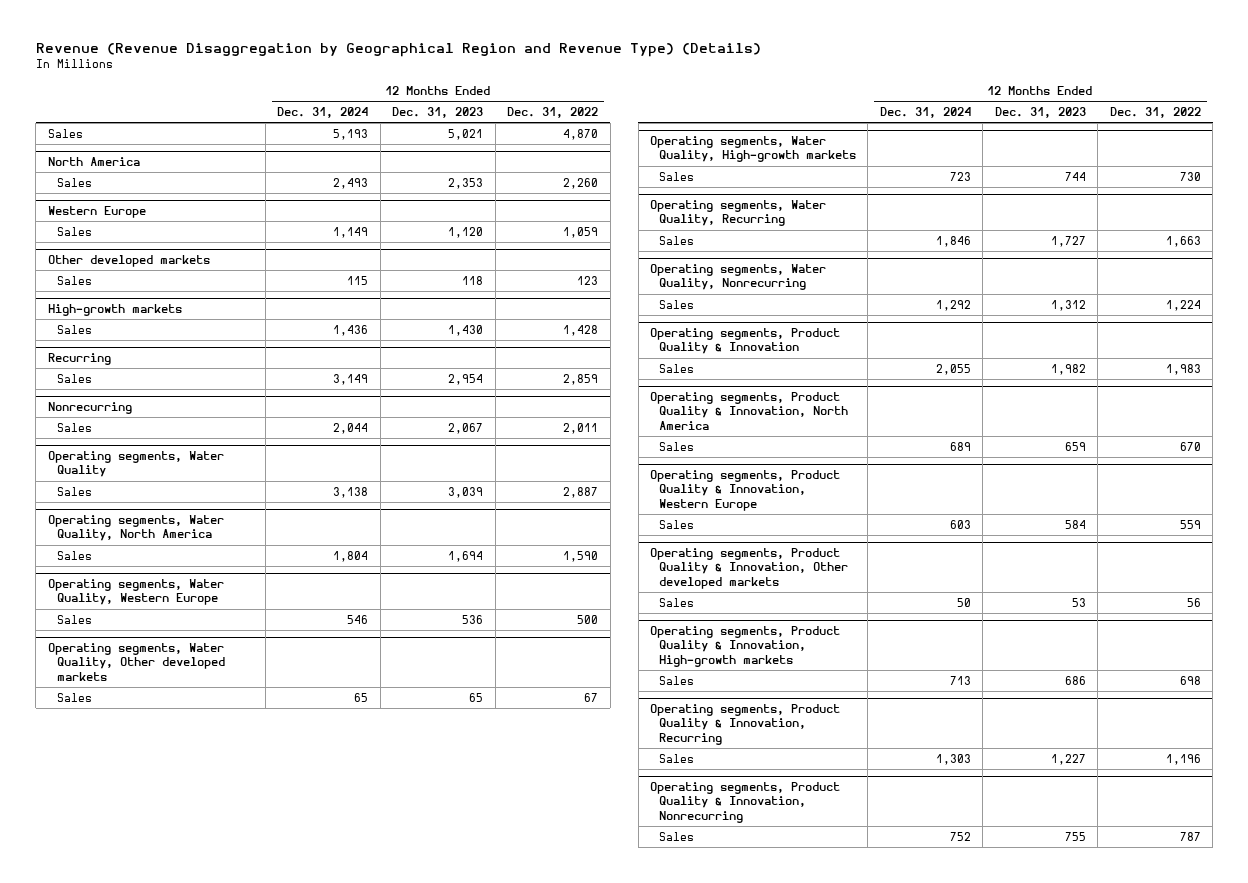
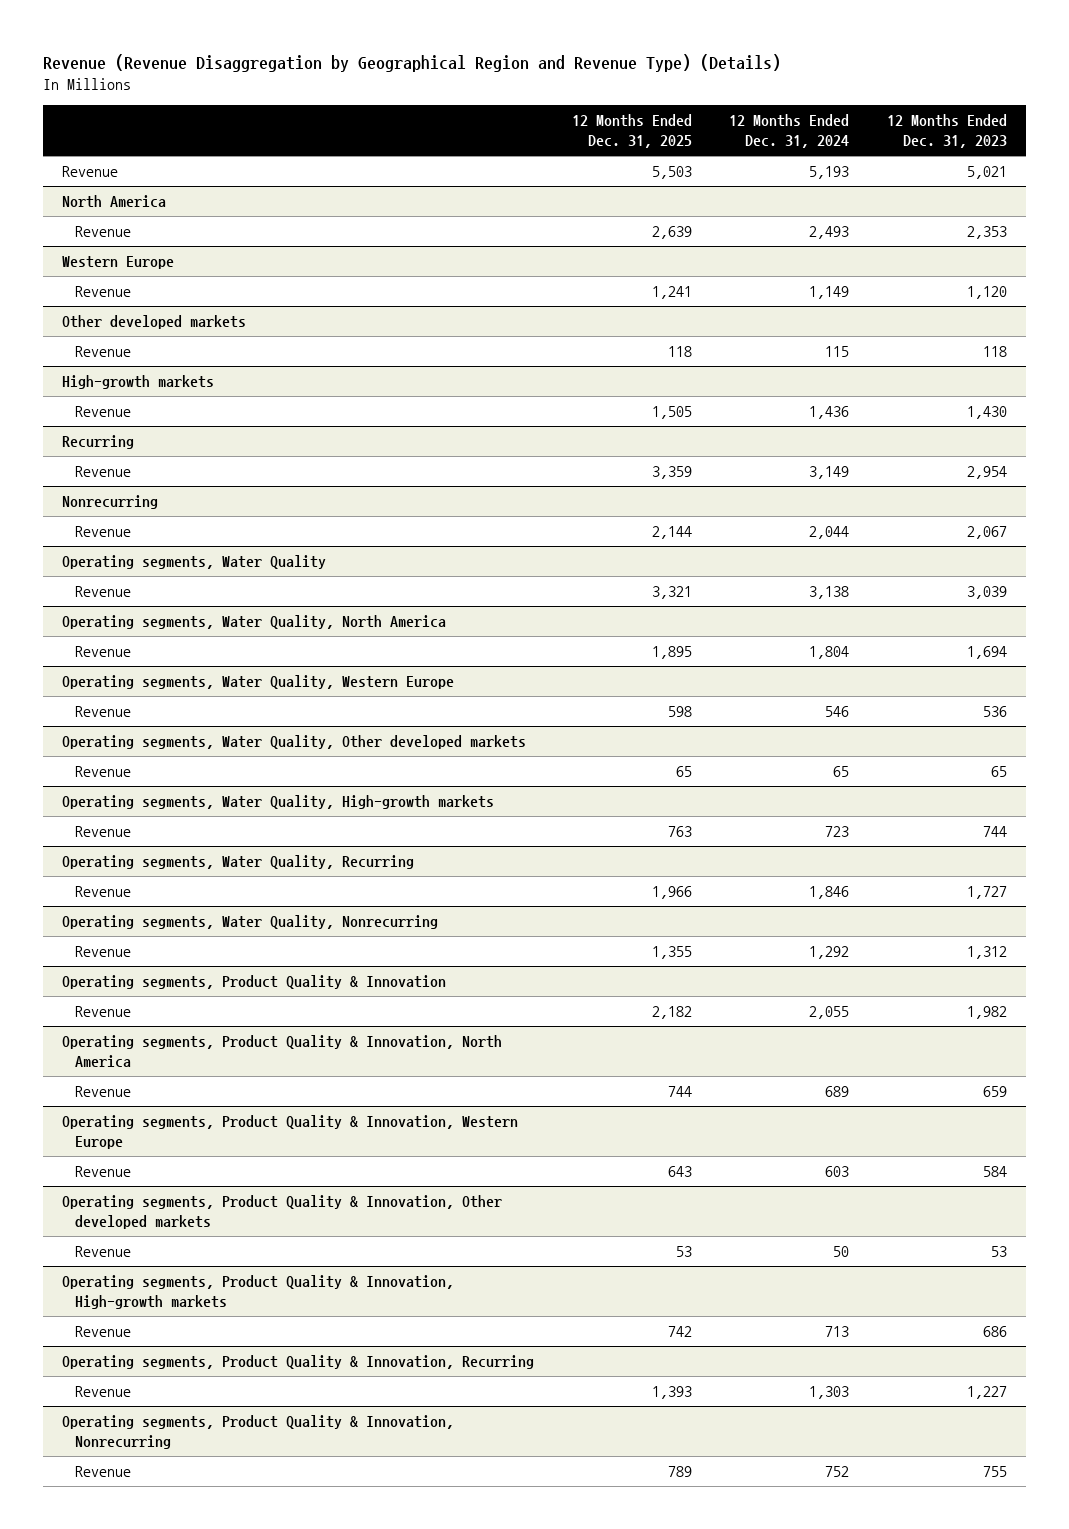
[507,106,599,118] Dec. 31, 2022 -> none
none -> [571,113,692,149] 12 Months Ended Dec. 31, 2025
[47,128,83,138] Sales -> [62,165,119,177] Revenue
[56,177,92,187] Sales -> [75,225,132,237] Revenue
[56,226,92,236] Sales -> [75,285,132,297] Revenue
[56,275,92,285] Sales -> [75,345,132,357] Revenue
[56,324,92,334] Sales -> [75,405,132,417] Revenue
[56,373,92,383] Sales -> [75,465,132,477] Revenue
[56,422,92,432] Sales -> [75,525,132,537] Revenue
[56,486,92,496] Sales -> [75,585,132,597] Revenue
[56,550,92,560] Sales -> [75,645,132,657] Revenue
[56,614,92,624] Sales -> [75,705,132,717] Revenue
[56,692,92,702] Sales -> [75,765,132,777] Revenue
[659,171,695,181] Sales -> [75,825,132,837] Revenue
[659,235,695,245] Sales -> [75,885,132,897] Revenue
[659,299,695,309] Sales -> [75,945,132,957] Revenue
[659,363,695,373] Sales -> [75,1005,132,1017] Revenue
[659,441,695,451] Sales -> [75,1085,132,1097] Revenue
[659,519,695,529] Sales -> [75,1165,132,1177] Revenue
[659,597,695,607] Sales -> [75,1245,132,1257] Revenue
[659,675,695,685] Sales -> [75,1325,132,1337] Revenue
[659,753,695,763] Sales -> [75,1385,132,1397] Revenue
[659,831,695,841] Sales -> [75,1465,132,1477] Revenue

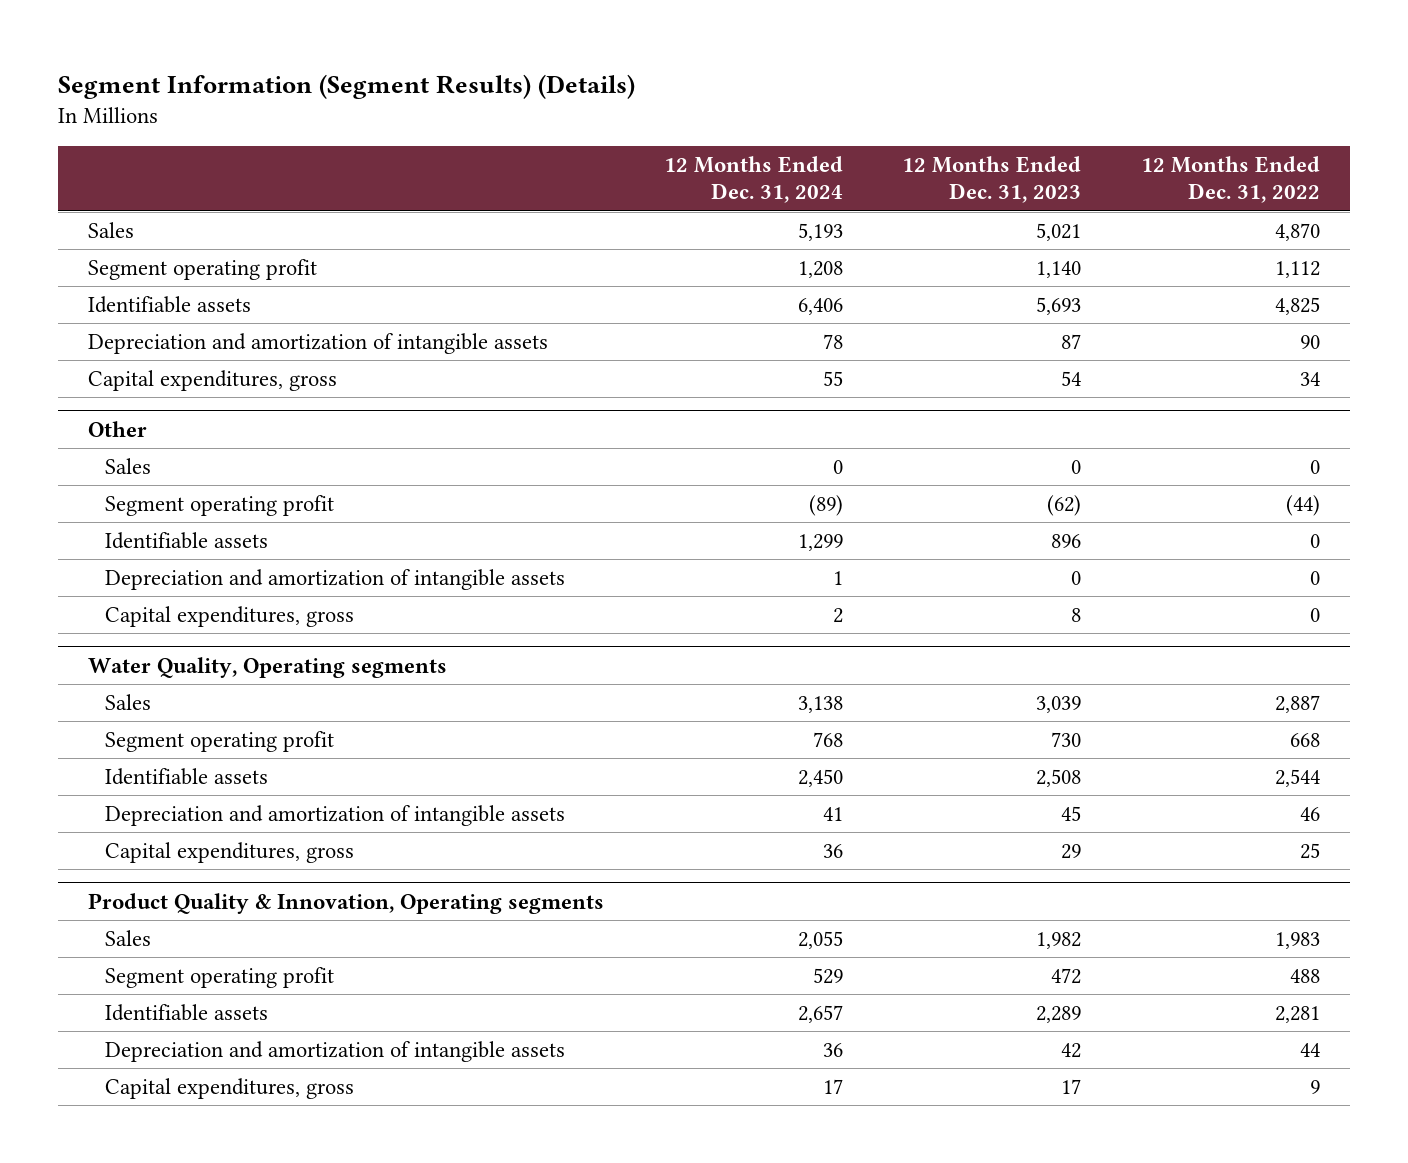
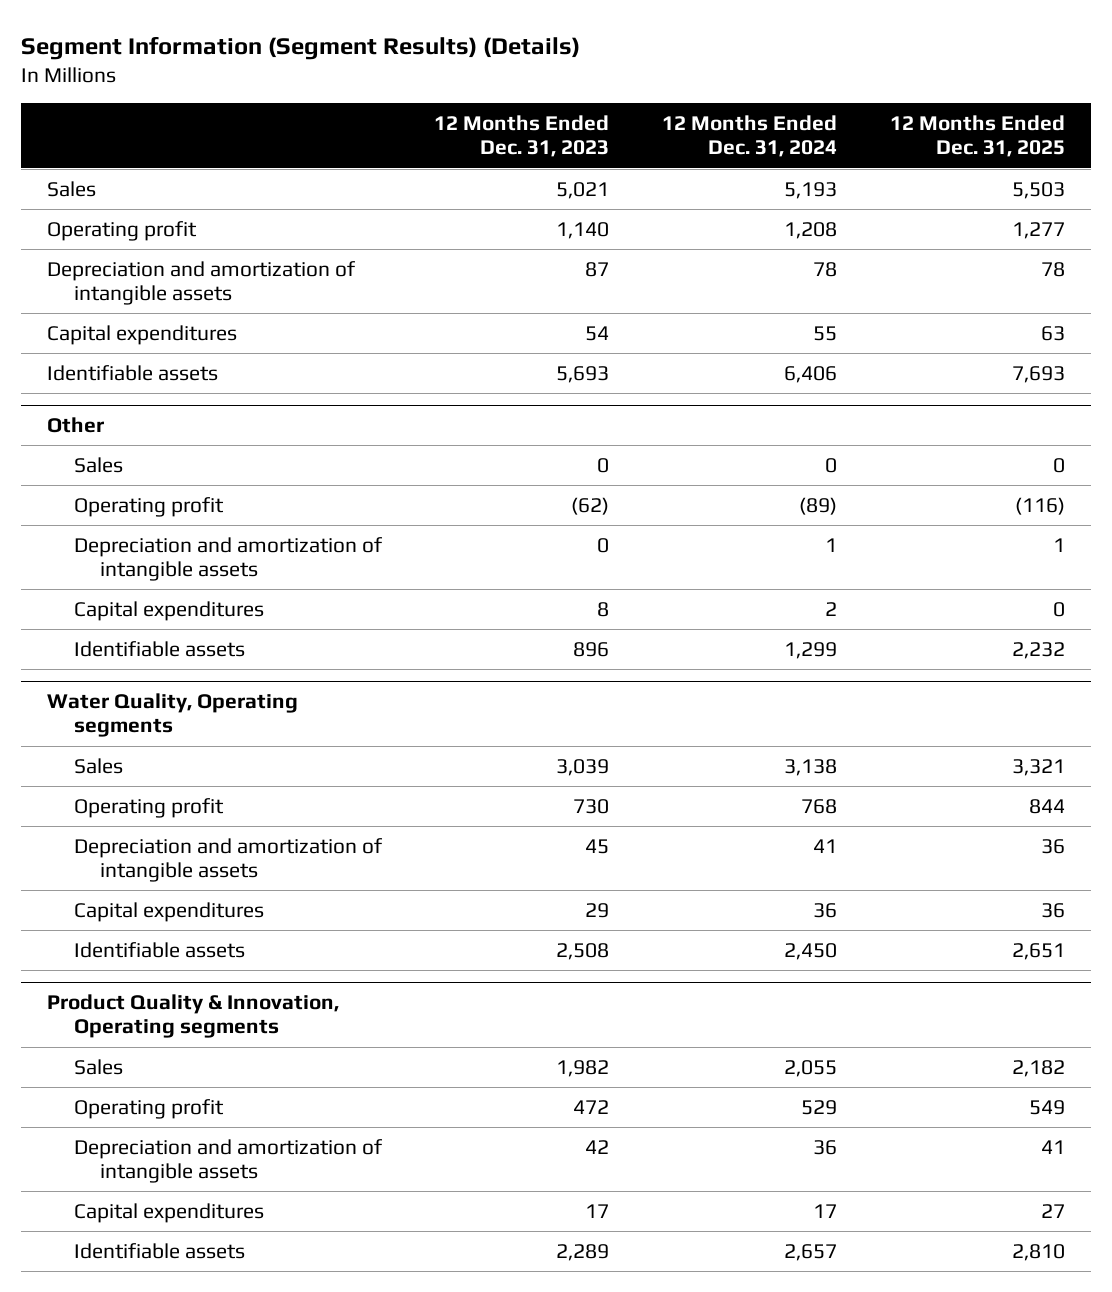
[1141,155,1321,204] 12 Months Ended Dec. 31, 2022 -> none
none -> [890,115,1066,158] 12 Months Ended Dec. 31, 2025
[87,258,317,280] Segment operating profit -> [47,220,198,241] Operating profit
[87,369,337,391] Capital expenditures, gross -> [47,324,238,345] Capital expenditures
[87,295,251,313] Identifiable assets -> [47,364,219,381] Identifiable assets
[104,494,334,516] Segment operating profit -> [73,496,224,517] Operating profit
[104,605,354,627] Capital expenditures, gross -> [73,600,264,621] Capital expenditures
[104,531,268,549] Identifiable assets -> [73,640,245,657] Identifiable assets
[104,730,334,752] Segment operating profit -> [73,797,224,818] Operating profit
[104,841,354,863] Capital expenditures, gross -> [73,901,264,922] Capital expenditures
[104,767,268,785] Identifiable assets -> [73,941,245,958] Identifiable assets
[104,966,334,988] Segment operating profit -> [73,1098,224,1119] Operating profit
[104,1077,354,1099] Capital expenditures, gross -> [73,1202,264,1223] Capital expenditures
[104,1003,268,1021] Identifiable assets -> [73,1242,245,1259] Identifiable assets

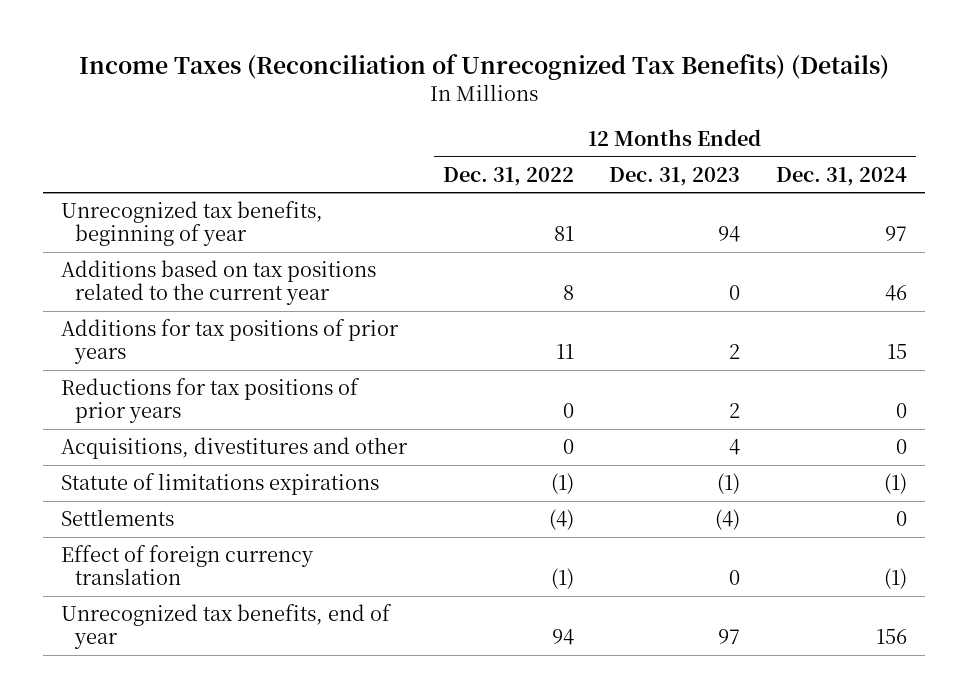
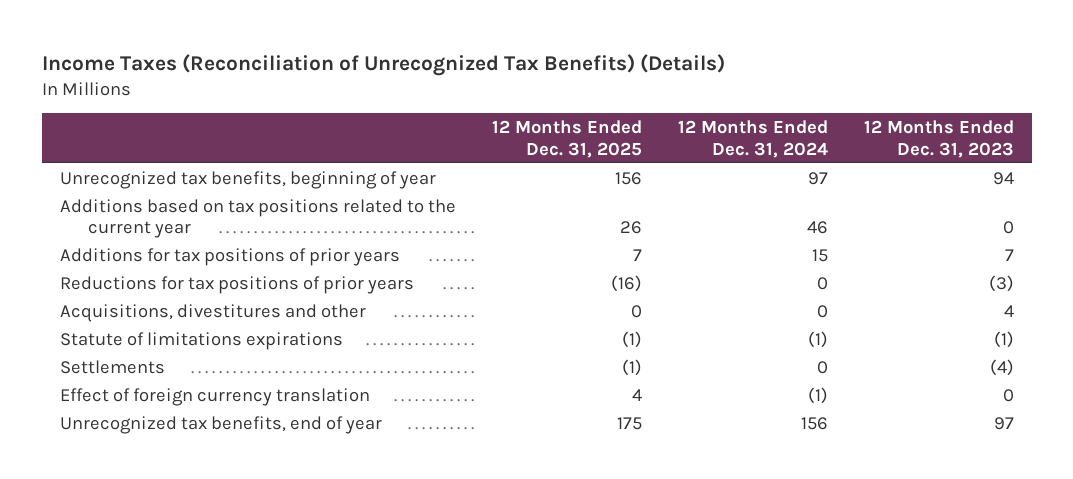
[442,166,574,186] Dec. 31, 2022 -> none
none -> [491,120,642,158] 12 Months Ended Dec. 31, 2025
[729,344,741,360] 2 -> [1004,248,1014,261] 7
[729,403,741,419] 2 -> [988,274,1014,292] (3)

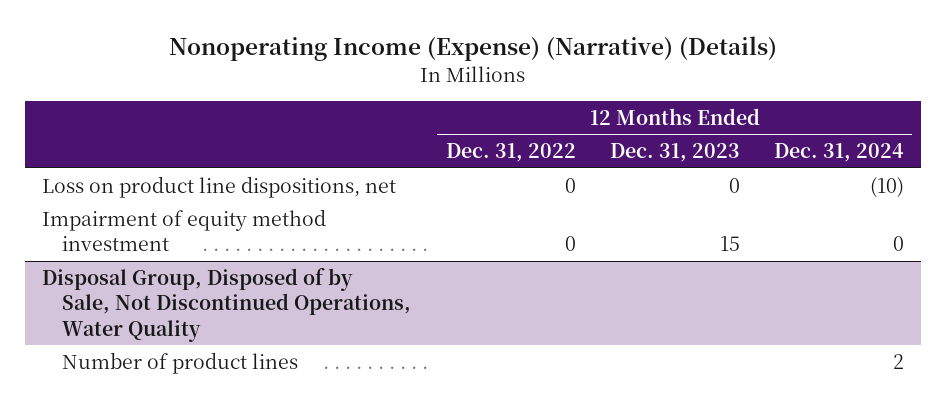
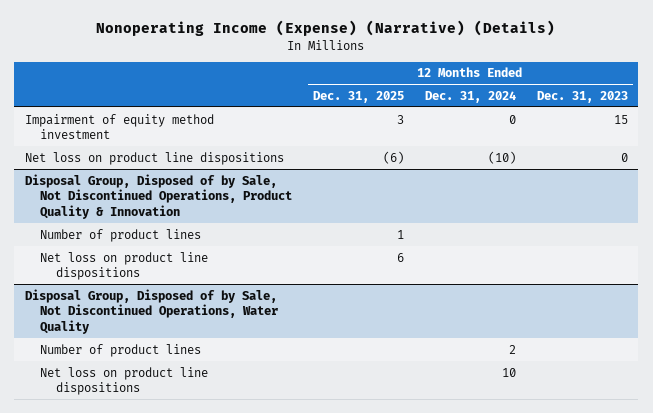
[445,143,576,163] Dec. 31, 2022 -> none
none -> [313,90,405,103] Dec. 31, 2025
[41,175,396,198] Loss on product line dispositions, net -> none
none -> [24,151,284,165] Net loss on product line dispositions
none -> [24,173,293,219] Disposal Group, Disposed of by Sale, Not Discontinued Operations, Product Quality & Innovation
none -> [40,228,202,242] Number of product lines
none -> [40,251,209,281] Net loss on product line dispositions
none -> [40,366,209,396] Net loss on product line dispositions

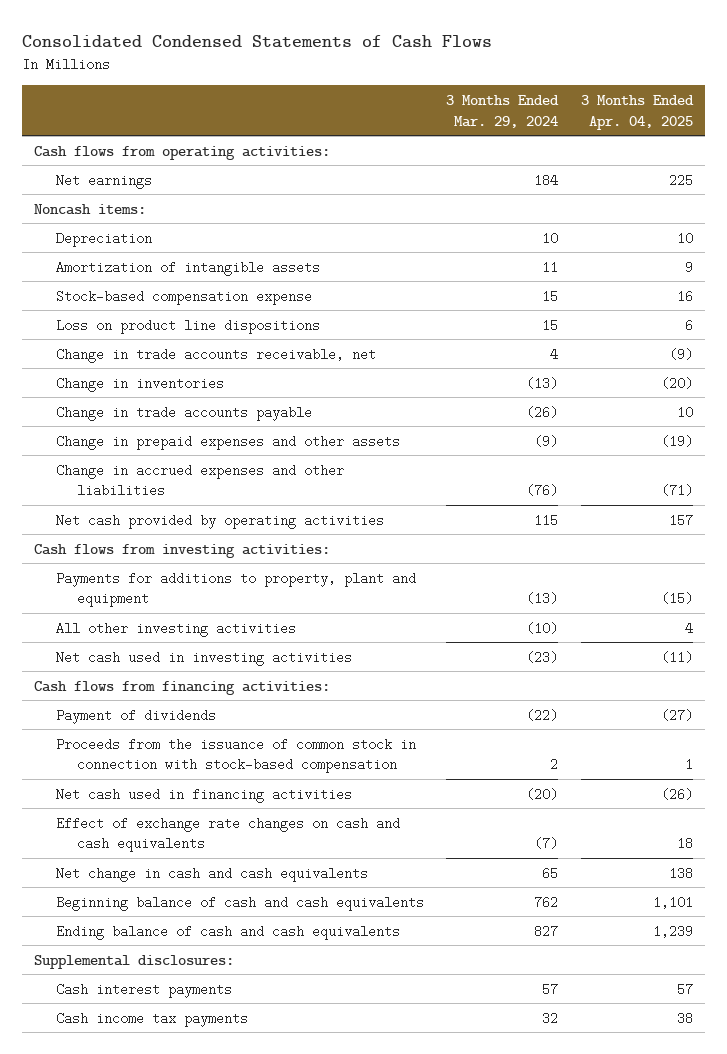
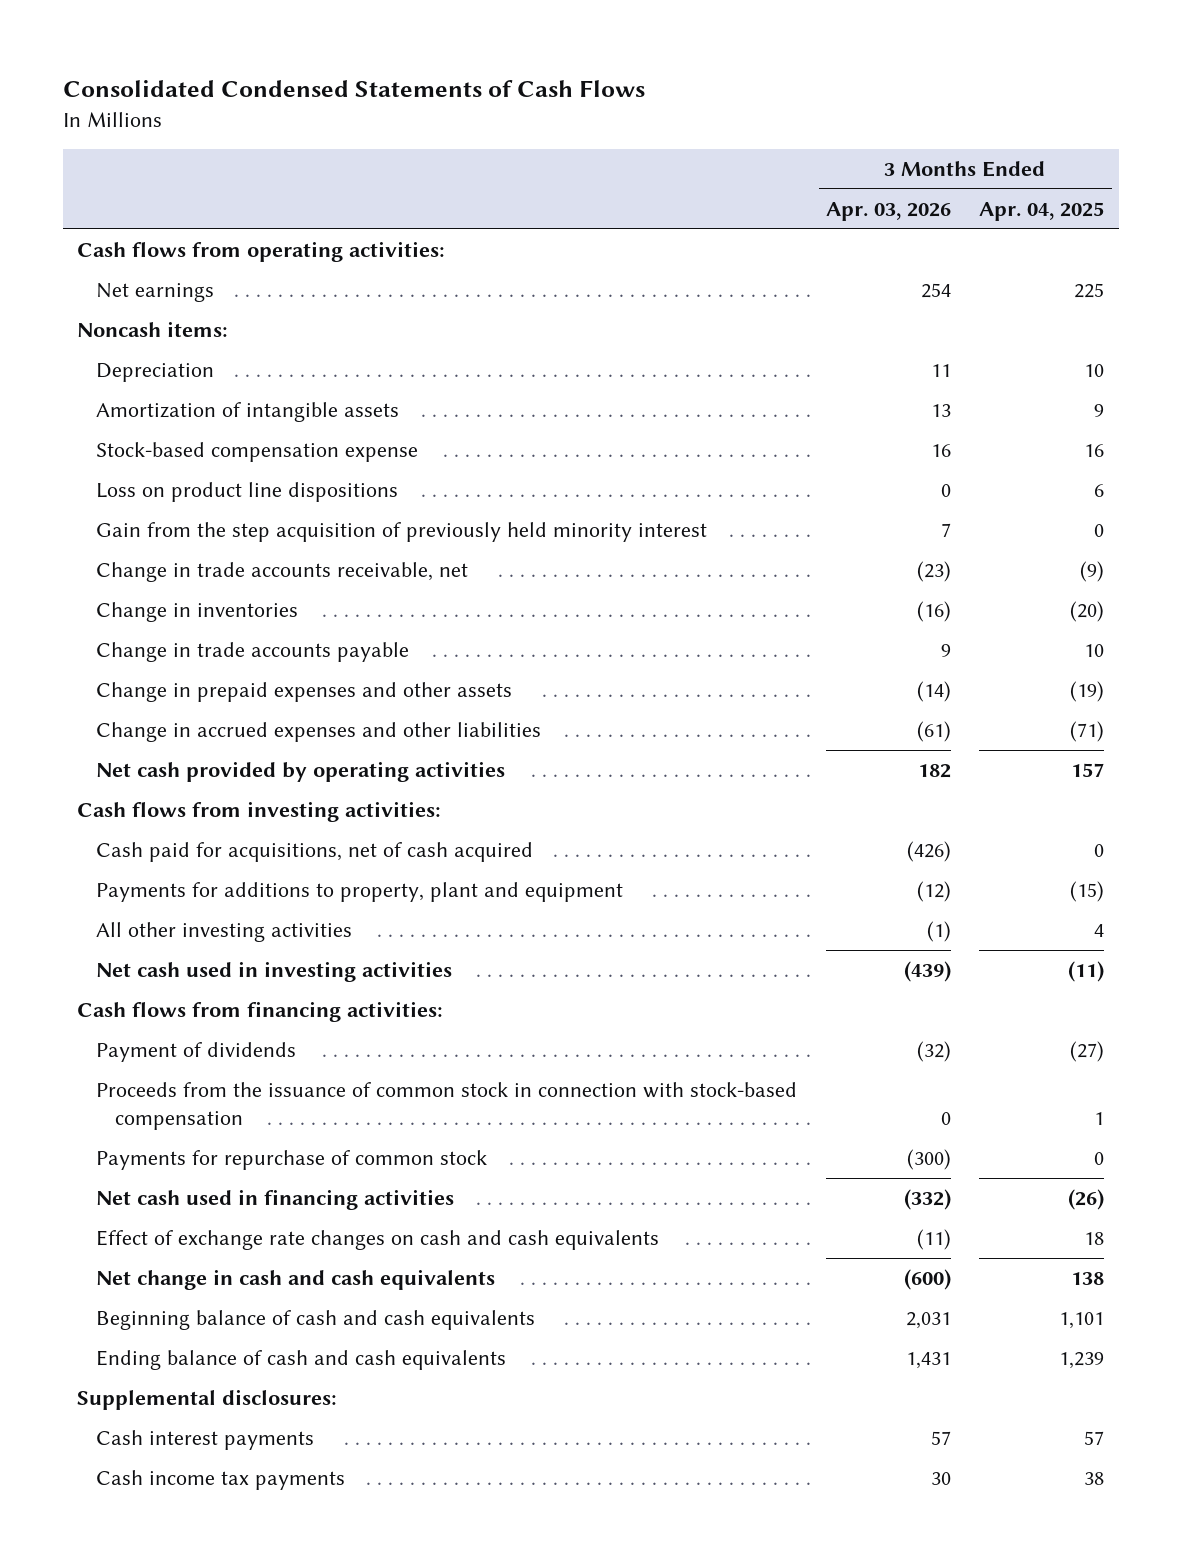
[446,94,560,128] 3 Months Ended Mar. 29, 2024 -> none
none -> [825,201,951,221] Apr. 03, 2026
none -> [96,522,708,543] Gain from the step acquisition of previously held minority interest
none -> [96,842,534,863] Cash paid for acquisitions, net of cash acquired
none -> [96,1150,488,1171] Payments for repurchase of common stock

